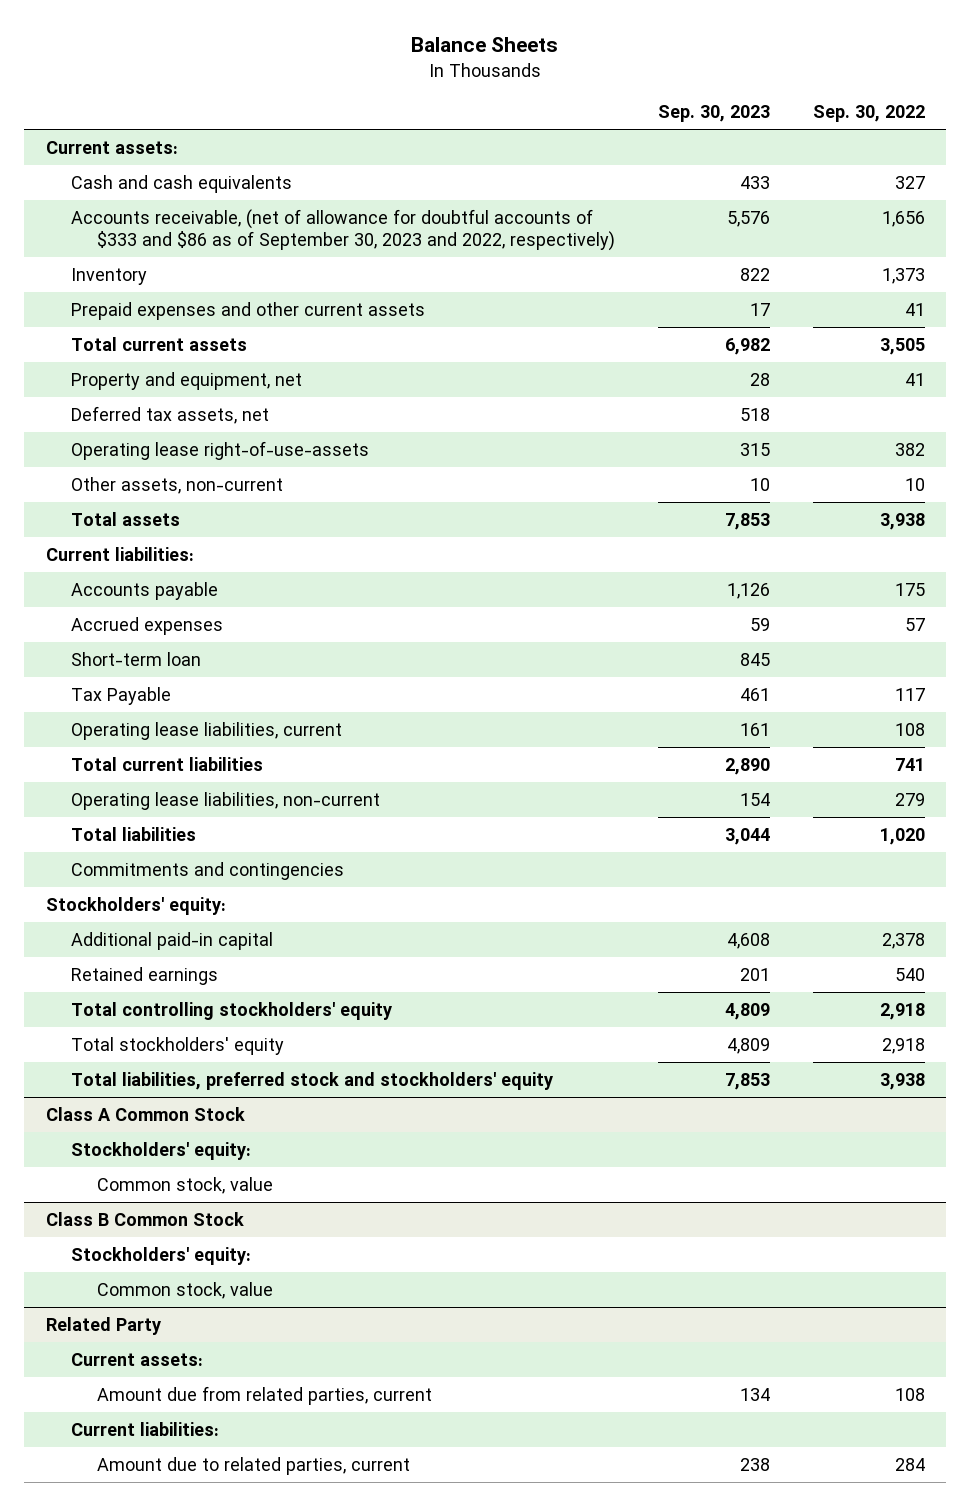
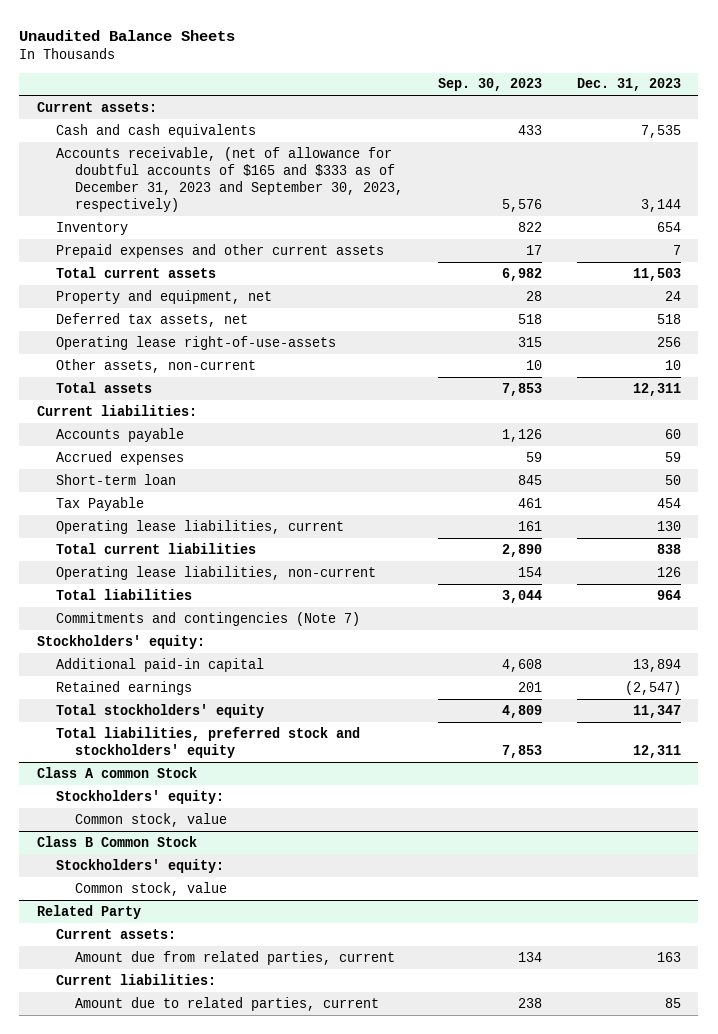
[411,37,559,53] Balance Sheets -> [19,29,236,41] Unaudited Balance Sheets
[812,105,925,123] Sep. 30, 2022 -> none
none -> [576,78,681,92] Dec. 31, 2023
[71,208,616,251] Accounts receivable, (net of allowance for doubtful accounts of $333 and $86 as of September 30, 2023 and 2022, respectively) -> [55,146,404,213] Accounts receivable, (net of allowance for doubtful accounts of $165 and $333 as of December 31, 2023 and September 30, 2023, respectively)
[71,861,345,880] Commitments and contingencies -> [55,611,360,626] Commitments and contingencies (Note 7)
[71,1001,393,1020] Total controlling stockholders' equity -> none
[45,1106,245,1121] Class A Common Stock -> [36,766,197,778] Class A common Stock

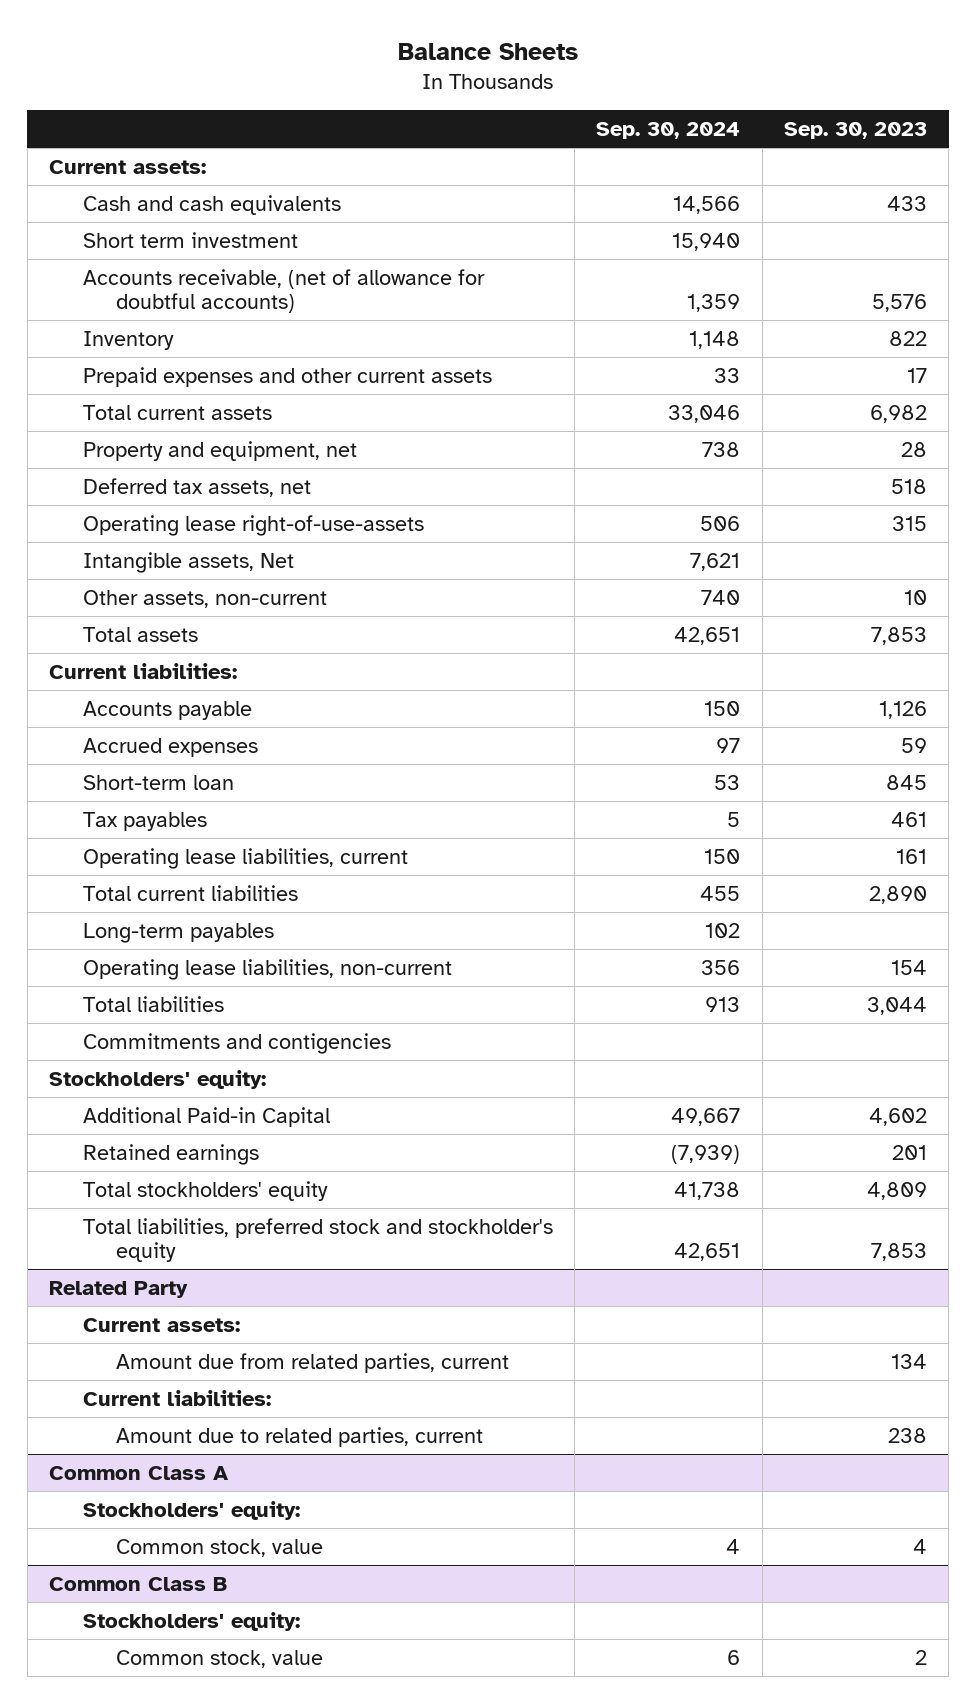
[19,29,236,41] Unaudited Balance Sheets -> [397,43,578,61] Balance Sheets
[576,78,681,92] Dec. 31, 2023 -> none
none -> [596,121,741,139] Sep. 30, 2024
none -> [82,231,298,248] Short term investment
[55,146,404,213] Accounts receivable, (net of allowance for doubtful accounts of $165 and $333 as of December 31, 2023 and September 30, 2023, respectively) -> [82,268,485,314] Accounts receivable, (net of allowance for doubtful accounts)
none -> [82,551,294,573] Intangible assets, Net
[55,496,144,511] Tax Payable -> [82,811,207,831] Tax payables
none -> [82,922,274,943] Long-term payables
[55,611,360,626] Commitments and contingencies (Note 7) -> [82,1032,391,1054] Commitments and contigencies
[55,657,264,672] Additional paid-in capital -> [82,1106,330,1127] Additional Paid-in Capital
[501,658,542,672] 4,608 -> [868,1107,927,1126] 4,602
[36,766,197,778] Class A common Stock -> none
[55,789,224,804] Stockholders' equity: -> none
[75,812,228,827] Common stock, value -> none
[36,835,197,847] Class B Common Stock -> none
[55,858,224,873] Stockholders' equity: -> none
[75,881,228,896] Common stock, value -> none
[55,726,360,759] Total liabilities, preferred stock and stockholders' equity -> [82,1217,553,1263] Total liabilities, preferred stock and stockholder's equity
none -> [49,1465,230,1480] Common Class A
none -> [82,1500,300,1520] Stockholders' equity:
none -> [116,1538,324,1557] Common stock, value
none -> [49,1576,228,1591] Common Class B
none -> [82,1611,300,1631] Stockholders' equity:
none -> [116,1649,324,1668] Common stock, value

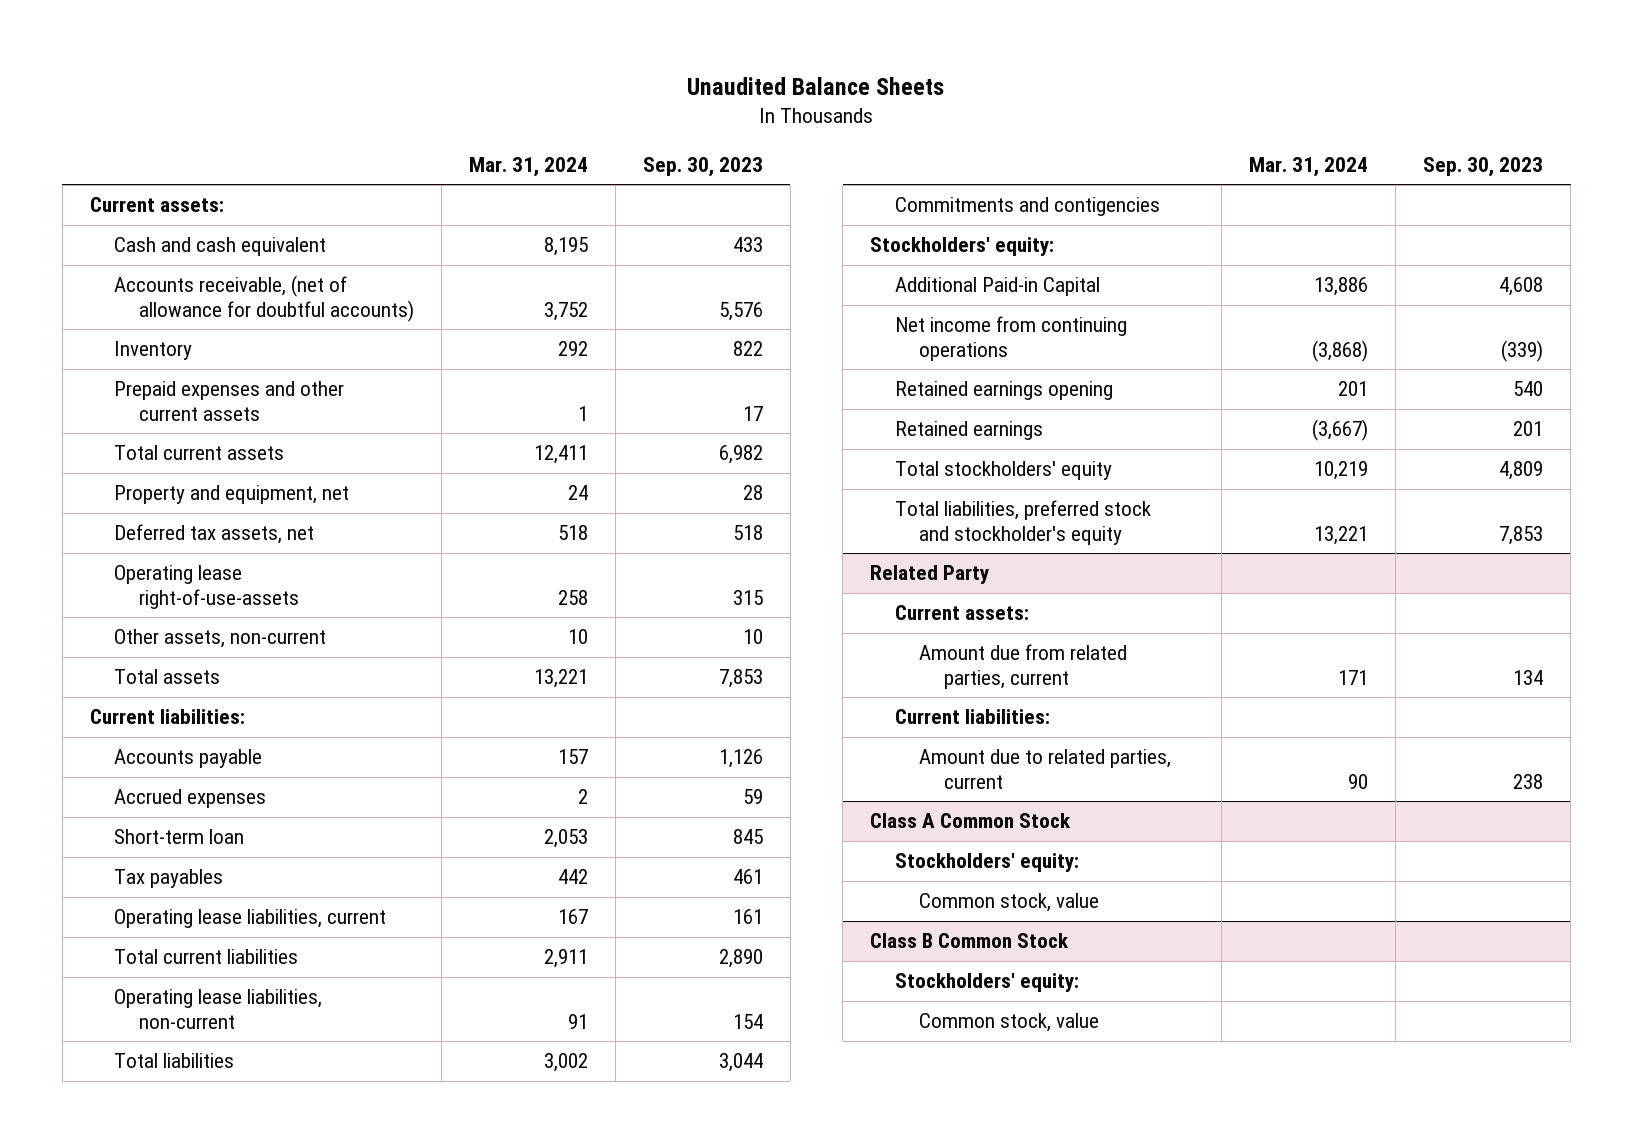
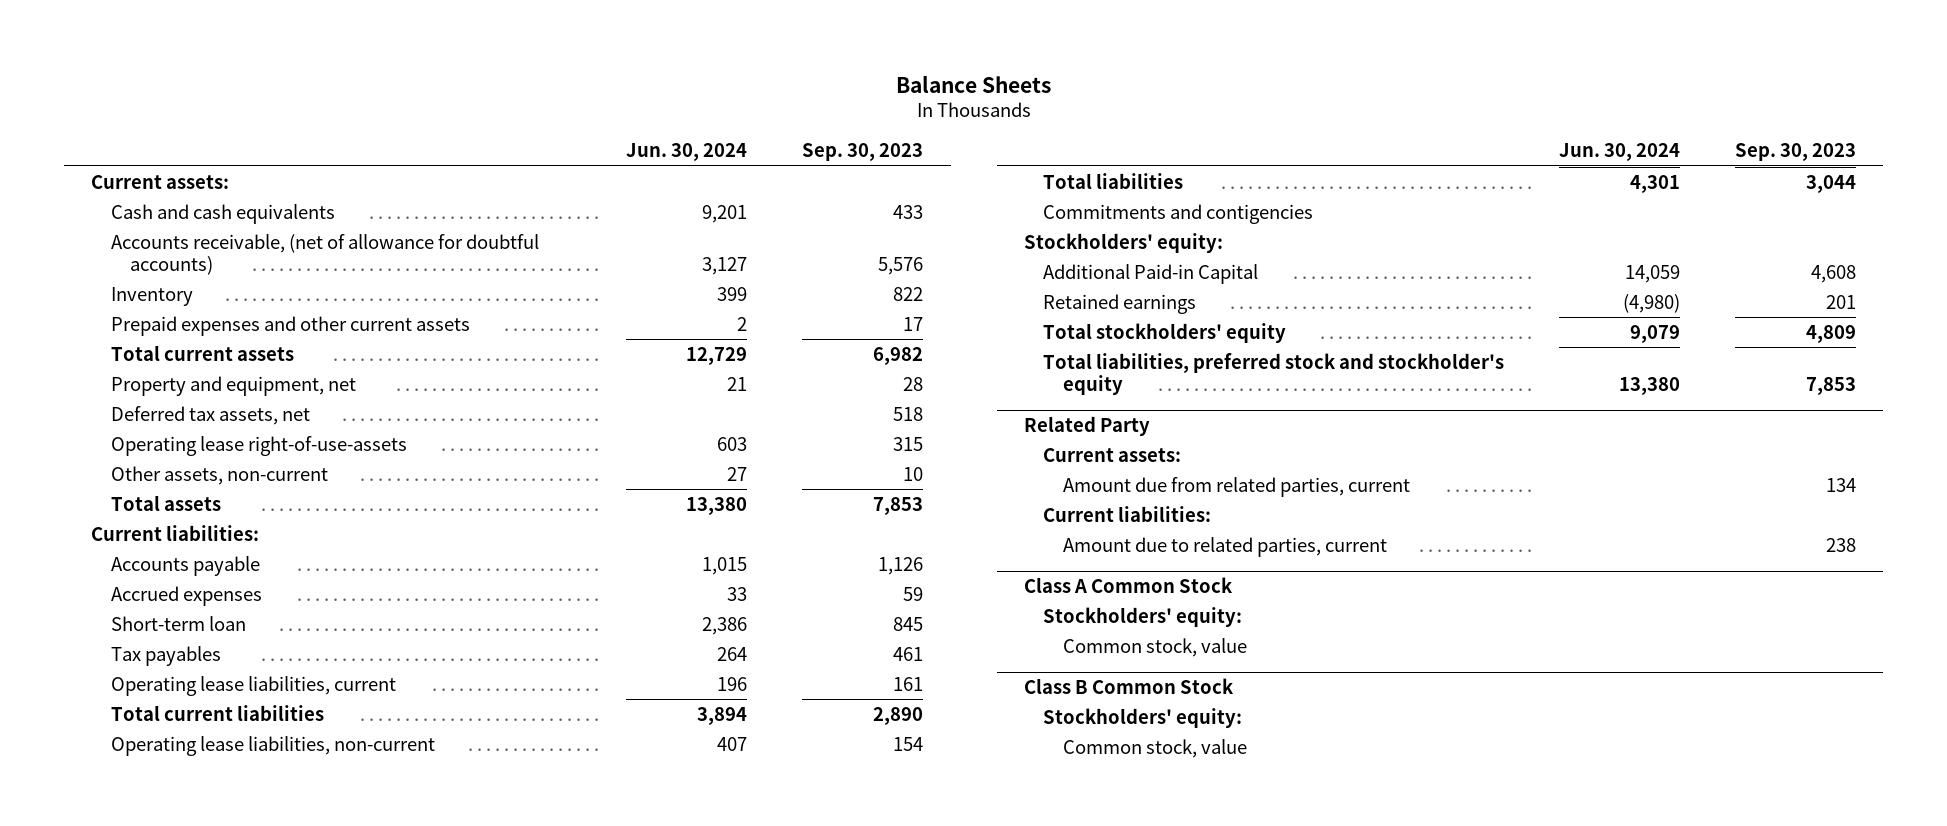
[687,76,945,95] Unaudited Balance Sheets -> [895,74,1051,93] Balance Sheets
[468,156,588,177] Mar. 31, 2024 -> none
none -> [626,143,748,162] Jun. 30, 2024
[114,237,327,257] Cash and cash equivalent -> [110,203,335,224] Cash and cash equivalents
[894,316,1127,362] Net income from continuing operations -> none
[894,381,1113,401] Retained earnings opening -> none

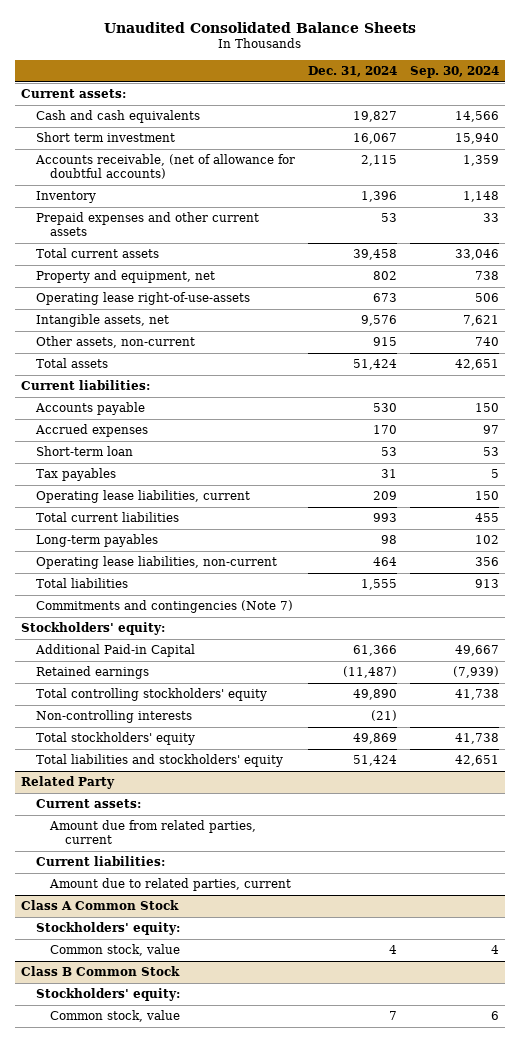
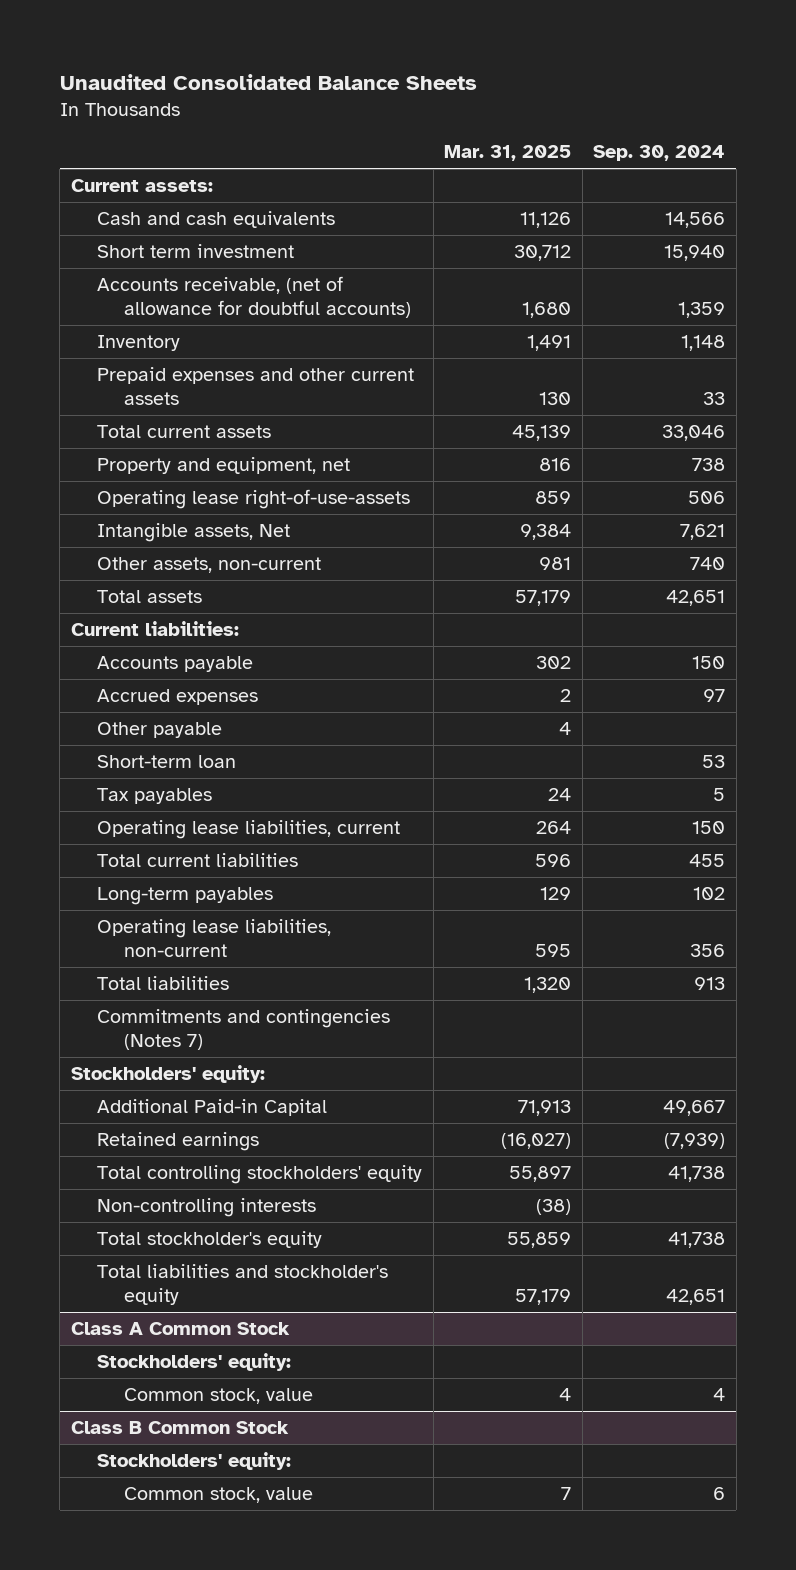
[307,66,397,78] Dec. 31, 2024 -> none
none -> [444,145,572,162] Mar. 31, 2025
[35,314,169,328] Intangible assets, net -> [97,523,291,543] Intangible assets, Net
none -> [97,722,223,739] Other payable
[35,600,293,614] Commitments and contingencies (Note 7) -> [97,1009,391,1050] Commitments and contingencies (Notes 7)
[21,776,116,790] Related Party -> none
[35,799,141,809] Current assets: -> none
[49,820,257,844] Amount due from related parties, current -> none
[35,856,165,867] Current liabilities: -> none
[49,878,292,892] Amount due to related parties, current -> none
[35,732,195,746] Total stockholders' equity -> [97,1231,323,1249] Total stockholder's equity
[35,754,283,768] Total liabilities and stockholders' equity -> [97,1264,389,1305] Total liabilities and stockholder's equity

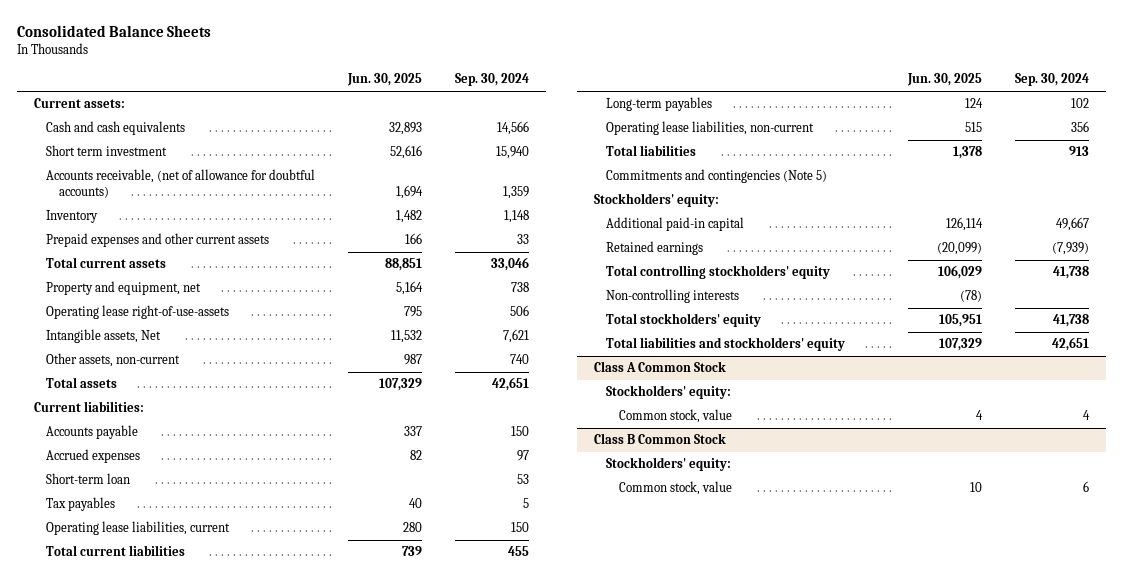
[59,73,477,90] Unaudited Consolidated Balance Sheets -> [17,25,212,38] Consolidated Balance Sheets
[444,145,572,162] Mar. 31, 2025 -> none
none -> [347,73,423,87] Jun. 30, 2025
[97,722,223,739] Other payable -> none
[97,1009,391,1050] Commitments and contingencies (Notes 7) -> [606,169,828,184] Commitments and contingencies (Note 5)
[97,1099,328,1117] Additional Paid-in Capital -> [606,217,745,232] Additional paid-in capital
[97,1231,323,1249] Total stockholder's equity -> [606,313,762,328] Total stockholders' equity
[97,1264,389,1305] Total liabilities and stockholder's equity -> [606,337,846,352] Total liabilities and stockholders' equity

